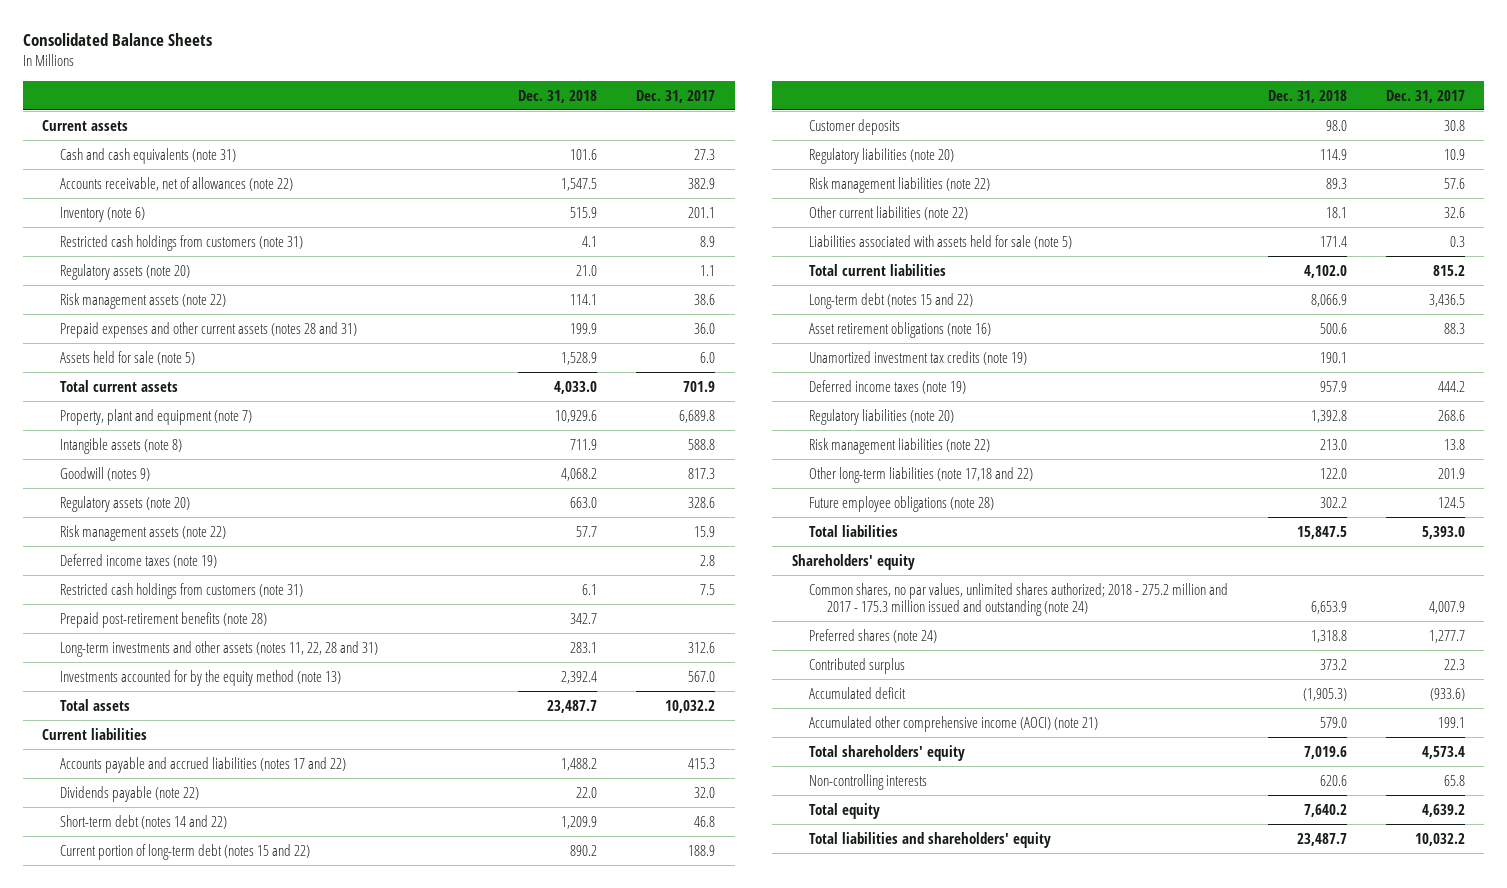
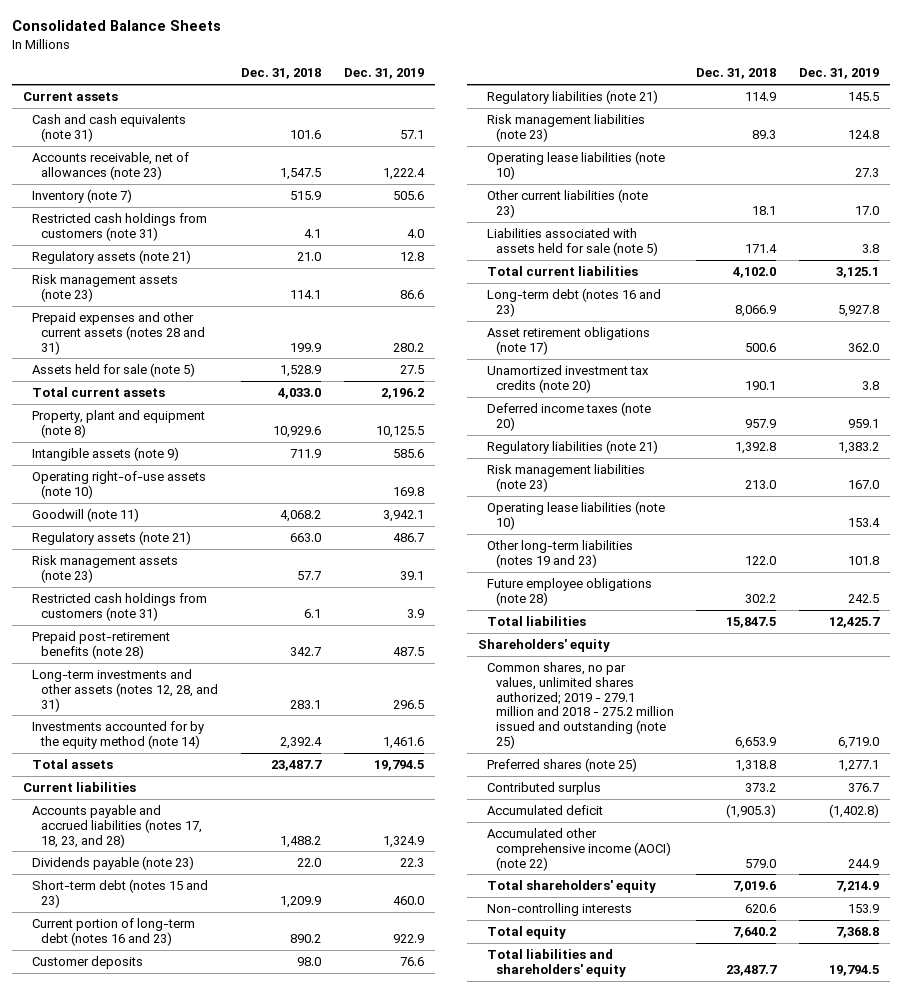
[636,89,716,103] Dec. 31, 2017 -> none
none -> [343,68,424,80] Dec. 31, 2019
[59,176,293,191] Accounts receivable, net of allowances (note 22) -> [31,151,189,180] Accounts receivable, net of allowances (note 23)
[59,206,145,222] Inventory (note 6) -> [31,188,132,203] Inventory (note 7)
[59,263,190,280] Regulatory assets (note 20) -> [31,249,191,264] Regulatory assets (note 21)
[59,292,226,309] Risk management assets (note 22) -> [31,273,178,302] Risk management assets (note 23)
[59,553,217,568] Deferred income taxes (note 19) -> none
[59,408,252,425] Property, plant and equipment (note 7) -> [31,409,205,438] Property, plant and equipment (note 8)
[59,437,182,454] Intangible assets (note 8) -> [31,446,179,461] Intangible assets (note 9)
none -> [31,470,206,499] Operating right-of-use assets (note 10)
[59,466,150,481] Goodwill (notes 9) -> [31,507,139,522] Goodwill (note 11)
[59,495,190,512] Regulatory assets (note 20) -> [31,530,191,545] Regulatory assets (note 21)
[59,524,226,541] Risk management assets (note 22) -> [31,554,178,583] Risk management assets (note 23)
[59,640,378,657] Long-term investments and other assets (notes 11, 22, 28 and 31) -> [31,668,219,712] Long-term investments and other assets (notes 12, 28, and 31)
[59,669,341,686] Investments accounted for by the equity method (note 13) -> [31,720,204,749] Investments accounted for by the equity method (note 14)
[59,756,346,773] Accounts payable and accrued liabilities (notes 17 and 22) -> [31,804,203,848] Accounts payable and accrued liabilities (notes 17, 18, 23, and 28)
[59,785,199,802] Dividends payable (note 22) -> [31,855,194,870] Dividends payable (note 23)
[59,814,227,829] Short-term debt (notes 14 and 22) -> [31,878,208,908] Short-term debt (notes 15 and 23)
[59,843,310,860] Current portion of long-term debt (notes 15 and 22) -> [31,917,195,946] Current portion of long-term debt (notes 16 and 23)
[809,147,955,164] Regulatory liabilities (note 20) -> [487,89,659,104] Regulatory liabilities (note 21)
[809,176,991,193] Risk management liabilities (note 22) -> [487,113,646,142] Risk management liabilities (note 23)
none -> [487,150,666,180] Operating lease liabilities (note 10)
[809,205,969,220] Other current liabilities (note 22) -> [487,188,649,218] Other current liabilities (note 23)
[809,292,974,309] Long-term debt (notes 15 and 22) -> [487,287,662,317] Long-term debt (notes 16 and 23)
[809,321,992,338] Asset retirement obligations (note 16) -> [487,326,651,355] Asset retirement obligations (note 17)
[809,350,1028,365] Unamortized investment tax credits (note 19) -> [487,364,650,393] Unamortized investment tax credits (note 20)
[809,379,967,394] Deferred income taxes (note 19) -> [487,401,652,431] Deferred income taxes (note 20)
[809,408,955,425] Regulatory liabilities (note 20) -> [487,439,659,454] Regulatory liabilities (note 21)
[809,437,991,454] Risk management liabilities (note 22) -> [487,463,646,492] Risk management liabilities (note 23)
none -> [487,500,666,530] Operating lease liabilities (note 10)
[809,466,1034,483] Other long-term liabilities (note 17,18 and 22) -> [487,539,634,568] Other long-term liabilities (notes 19 and 23)
[809,582,1229,617] Common shares, no par values, unlimited shares authorized; 2018 - 275.2 million and 2017 - 175.3 million issued and outstanding (note 24) -> [487,661,675,749] Common shares, no par values, unlimited shares authorized; 2019 - 279.1 million and 2018 - 275.2 million issued and outstanding (note 25)
[809,628,938,643] Preferred shares (note 24) -> [487,757,638,772] Preferred shares (note 25)
[809,715,1099,732] Accumulated other comprehensive income (AOCI) (note 21) -> [487,827,672,871] Accumulated other comprehensive income (AOCI) (note 22)

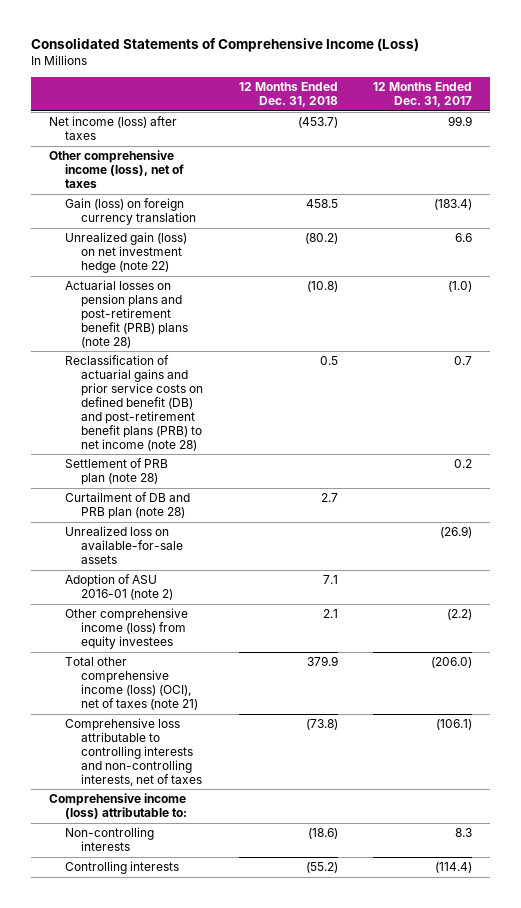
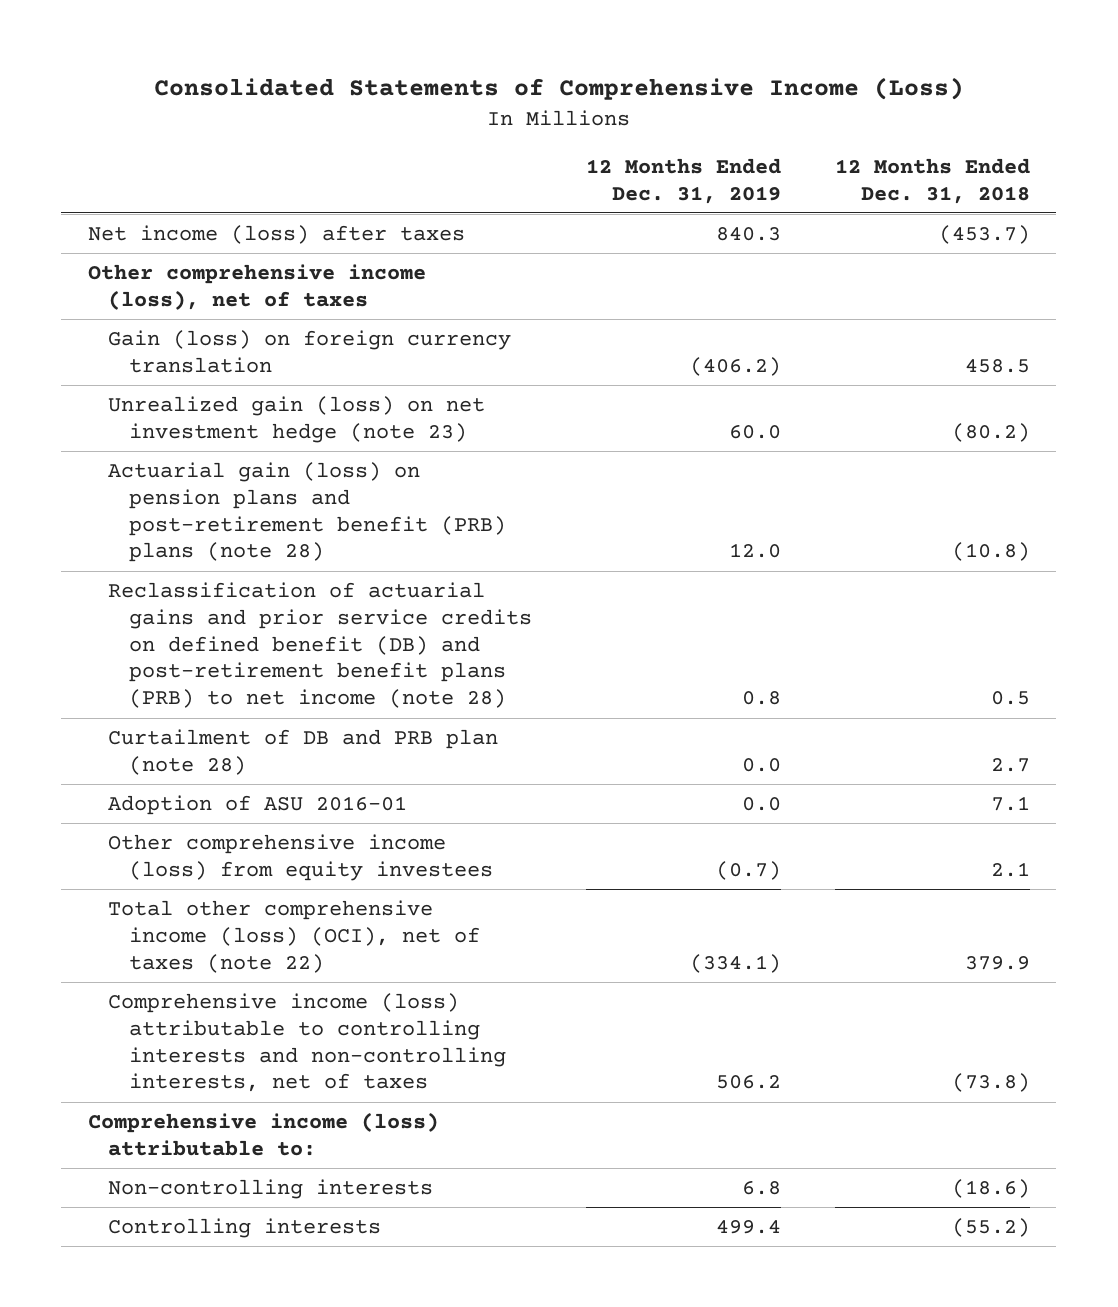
[373,82,473,108] 12 Months Ended Dec. 31, 2017 -> none
none -> [585,157,781,204] 12 Months Ended Dec. 31, 2019
[65,458,169,486] Settlement of PRB plan (note 28) -> none
[65,232,188,274] Unrealized gain (loss) on net investment hedge (note 22) -> [108,396,486,443] Unrealized gain (loss) on net investment hedge (note 23)
[65,280,189,348] Actuarial losses on pension plans and post-retirement benefit (PRB) plans (note 28) -> [108,462,506,563] Actuarial gain (loss) on pension plans and post-retirement benefit (PRB) plans (note 28)
[65,355,204,451] Reclassification of actuarial gains and prior service costs on defined benefit (DB) and post-retirement benefit plans (PRB) to net income (note 28) -> [108,582,532,709] Reclassification of actuarial gains and prior service credits on defined benefit (DB) and post-retirement benefit plans (PRB) to net income (note 28)
[65,526,184,565] Unrealized loss on available-for-sale assets -> none
[65,574,174,601] Adoption of ASU 2016-01 (note 2) -> [108,795,408,816] Adoption of ASU 2016-01
[65,657,199,710] Total other comprehensive income (loss) (OCI), net of taxes (note 21) -> [108,900,480,973] Total other comprehensive income (loss) (OCI), net of taxes (note 22)
[65,718,203,786] Comprehensive loss attributable to controlling interests and non-controlling interests, net of taxes -> [108,993,506,1093] Comprehensive income (loss) attributable to controlling interests and non-controlling interests, net of taxes

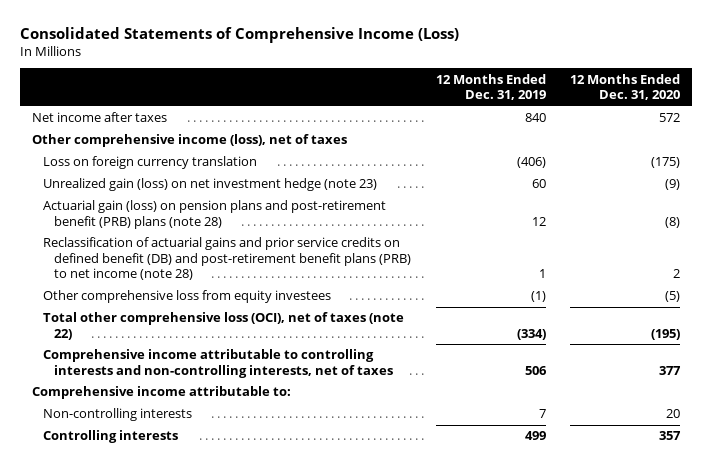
[834,157,1030,204] 12 Months Ended Dec. 31, 2018 -> none
none -> [569,73,680,101] 12 Months Ended Dec. 31, 2020
[88,225,466,245] Net income (loss) after taxes -> [31,112,167,123] Net income after taxes
[715,227,781,242] 840.3 -> [524,113,546,123] 840
[108,729,499,775] Curtailment of DB and PRB plan (note 28) -> none
[108,795,408,816] Adoption of ASU 2016-01 -> none
[108,330,512,373] Gain (loss) on foreign currency translation -> [43,156,258,170] Loss on foreign currency translation
[689,356,781,376] (406.2) -> [516,157,546,169] (406)
[728,424,781,439] 60.0 -> [531,179,546,189] 60
[728,543,781,559] 12.0 -> [531,216,546,226] 12
[741,691,781,706] 0.8 -> [538,269,546,279] 1
[108,834,493,881] Other comprehensive income (loss) from equity investees -> [43,290,332,304] Other comprehensive loss from equity investees
[715,860,781,880] (0.7) -> [530,291,546,303] (1)
[108,900,480,973] Total other comprehensive income (loss) (OCI), net of taxes (note 22) -> [43,312,405,340] Total other comprehensive loss (OCI), net of taxes (note 22)
[689,953,781,973] (334.1) -> [516,328,546,340] (334)
[108,993,506,1093] Comprehensive income (loss) attributable to controlling interests and non-controlling interests, net of taxes -> [43,349,394,378] Comprehensive income attributable to controlling interests and non-controlling interests, net of taxes
[715,1075,781,1090] 506.2 -> [524,365,547,375] 506
[88,1112,440,1156] Comprehensive income (loss) attributable to: -> [31,386,291,400] Comprehensive income attributable to:
[741,1181,781,1196] 6.8 -> [538,409,546,419] 7
[715,1220,781,1235] 499.4 -> [524,431,546,441] 499

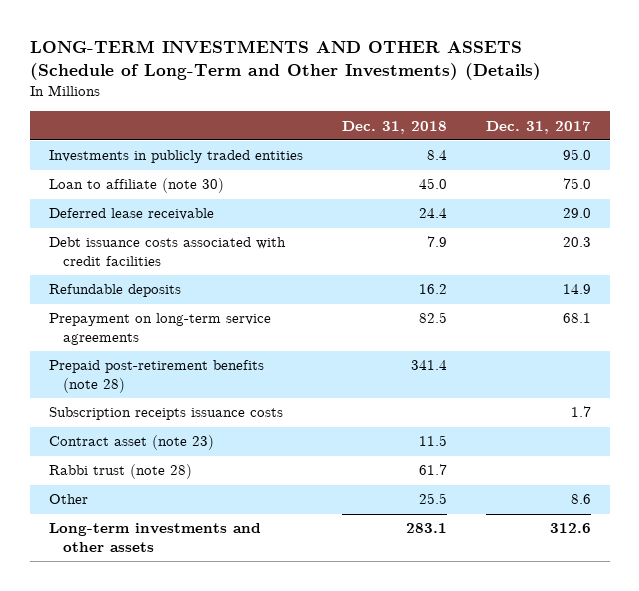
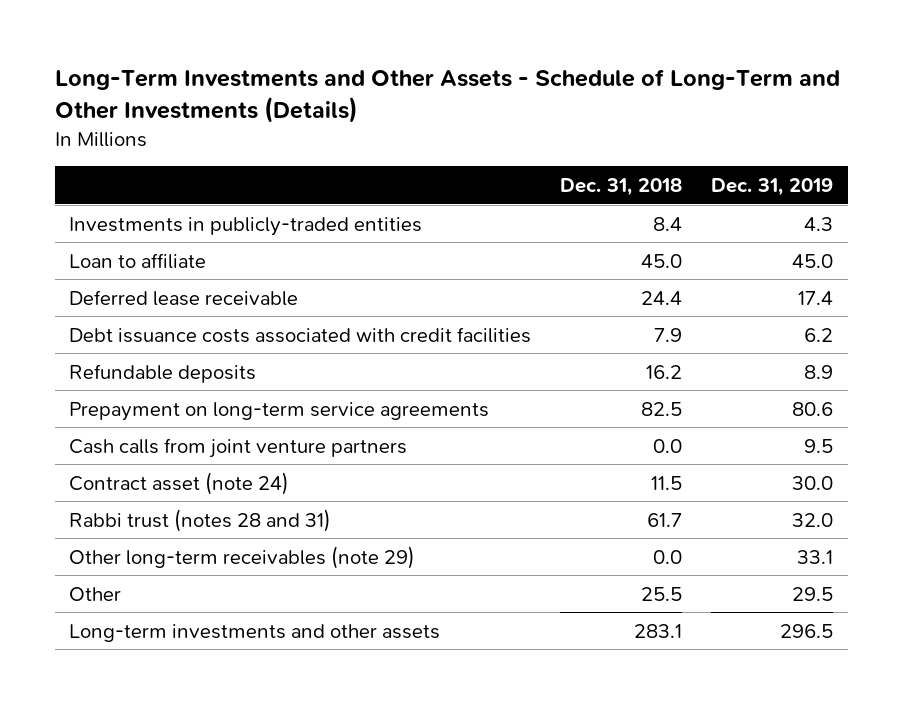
[29,39,541,81] LONG-TERM INVESTMENTS AND OTHER ASSETS (Schedule of Long-Term and Other Investments) (Details) -> [54,69,840,124] Long-Term Investments and Other Assets - Schedule of Long-Term and Other Investments (Details)
[485,120,591,134] Dec. 31, 2017 -> none
none -> [711,178,834,197] Dec. 31, 2019
[48,150,303,164] Investments in publicly traded entities -> [69,216,423,236] Investments in publicly-traded entities
[48,178,224,194] Loan to affiliate (note 30) -> [69,252,207,269] Loan to affiliate
[48,360,264,394] Prepaid post-retirement benefits (note 28) -> none
[48,407,283,421] Subscription receipts issuance costs -> none
none -> [69,437,408,458] Cash calls from joint venture partners
[48,435,214,451] Contract asset (note 23) -> [69,471,290,495] Contract asset (note 24)
[48,464,192,480] Rabbi trust (note 28) -> [69,508,332,532] Rabbi trust (notes 28 and 31)
none -> [69,545,416,569] Other long-term receivables (note 29)

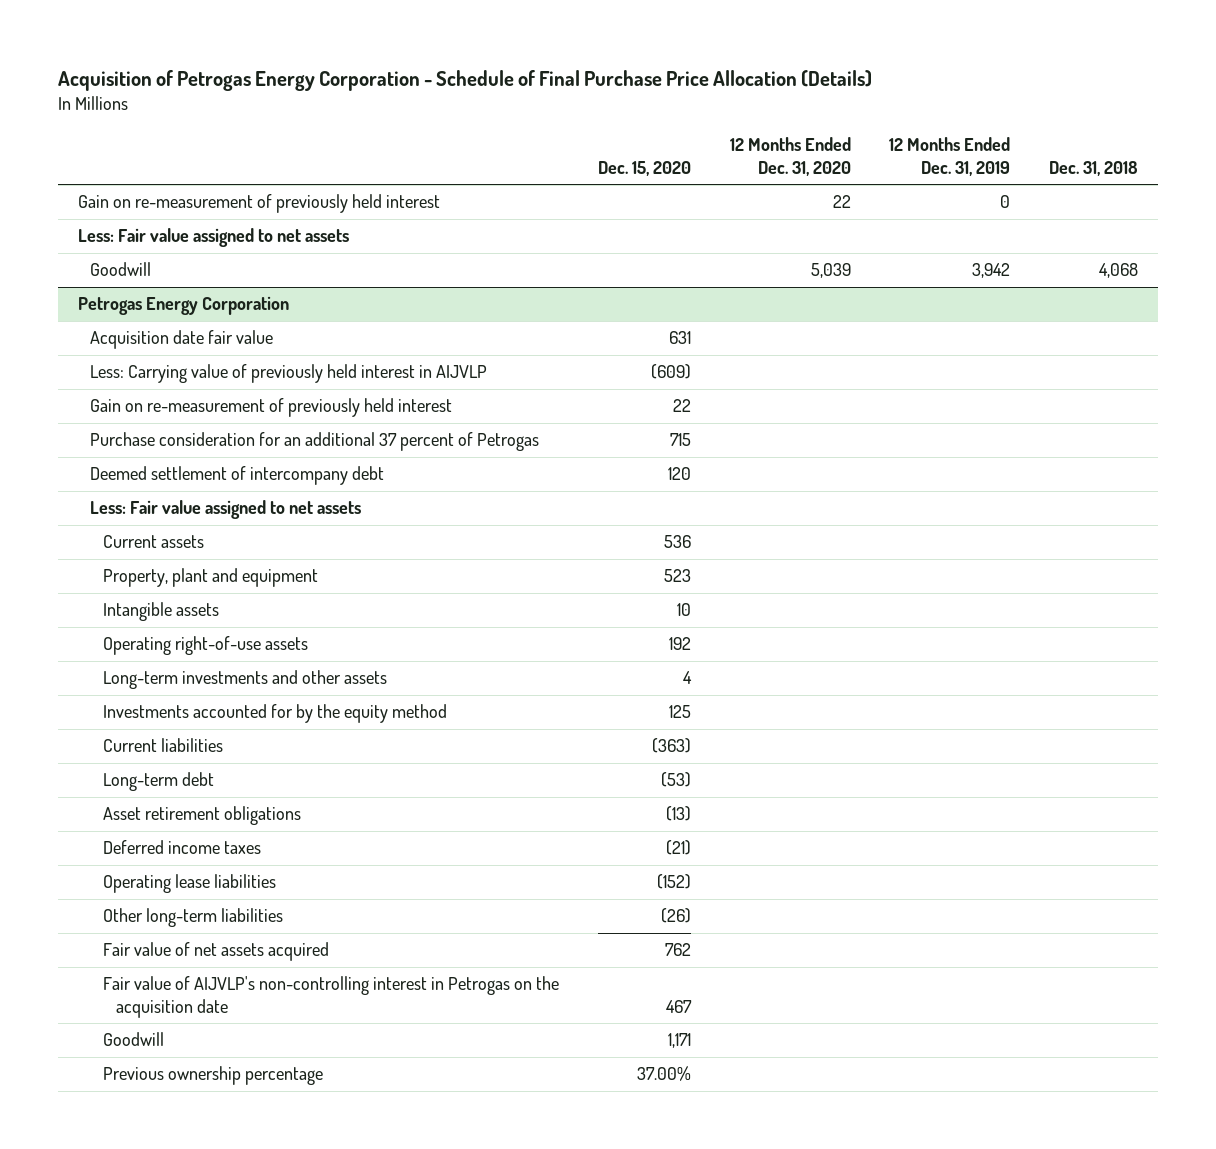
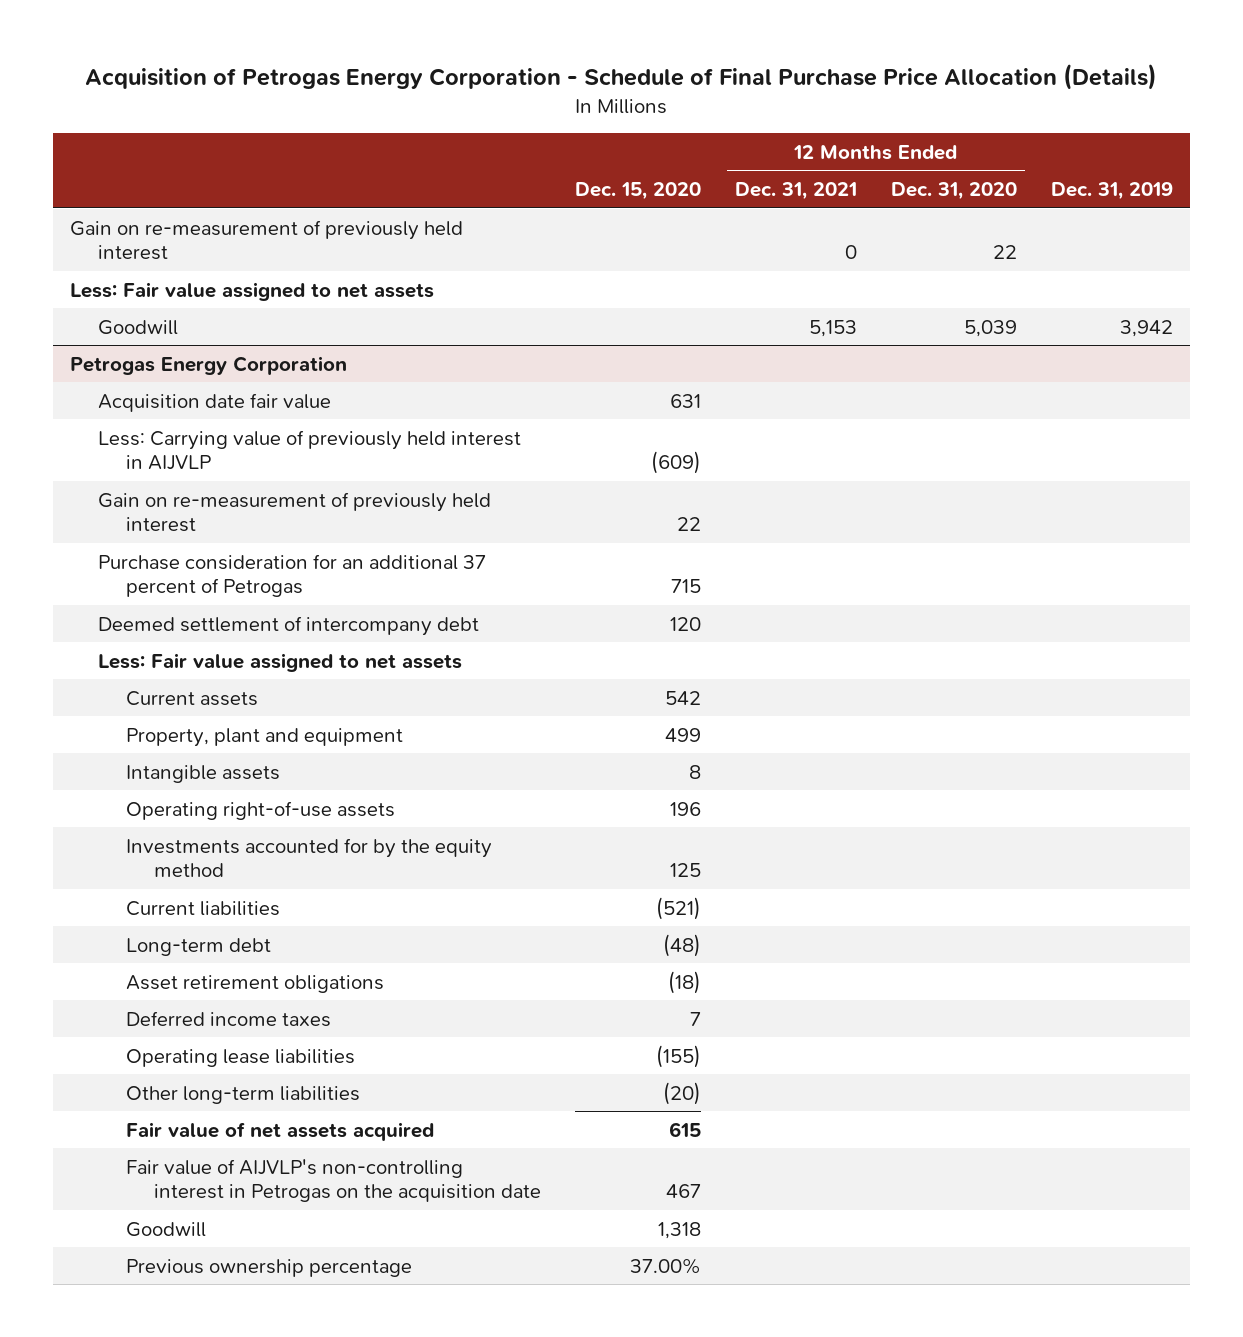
[889,137,1011,176] 12 Months Ended Dec. 31, 2019 -> none
[1049,160,1139,176] Dec. 31, 2018 -> none
none -> [734,182,857,201] Dec. 31, 2021
none -> [1050,182,1173,201] Dec. 31, 2019
[102,670,387,690] Long-term investments and other assets -> none
[663,535,691,549] 536 -> [665,690,702,705] 542
[663,569,691,583] 523 -> [665,727,702,742] 499
[676,603,691,617] 10 -> [689,764,702,779] 8
[668,637,691,651] 192 -> [670,801,702,816] 196
[651,738,691,754] (363) -> [656,896,702,920] (521)
[660,772,691,788] (53) -> [663,933,702,957] (48)
[665,806,691,822] (13) -> [668,970,702,994] (18)
[665,840,691,856] (21) -> [690,1011,702,1026] 7
[656,874,691,890] (152) -> [656,1044,702,1068] (155)
[660,908,691,924] (26) -> [663,1081,702,1105] (20)
[664,943,691,957] 762 -> [669,1121,702,1137] 615
[667,1033,691,1049] 1,171 -> [658,1221,702,1239] 1,318

